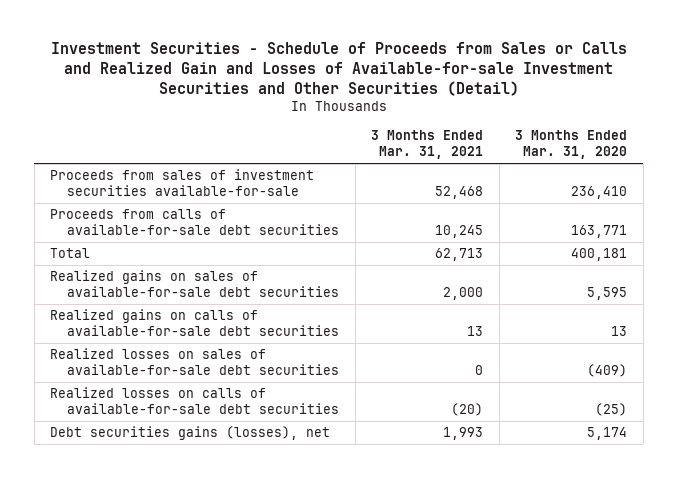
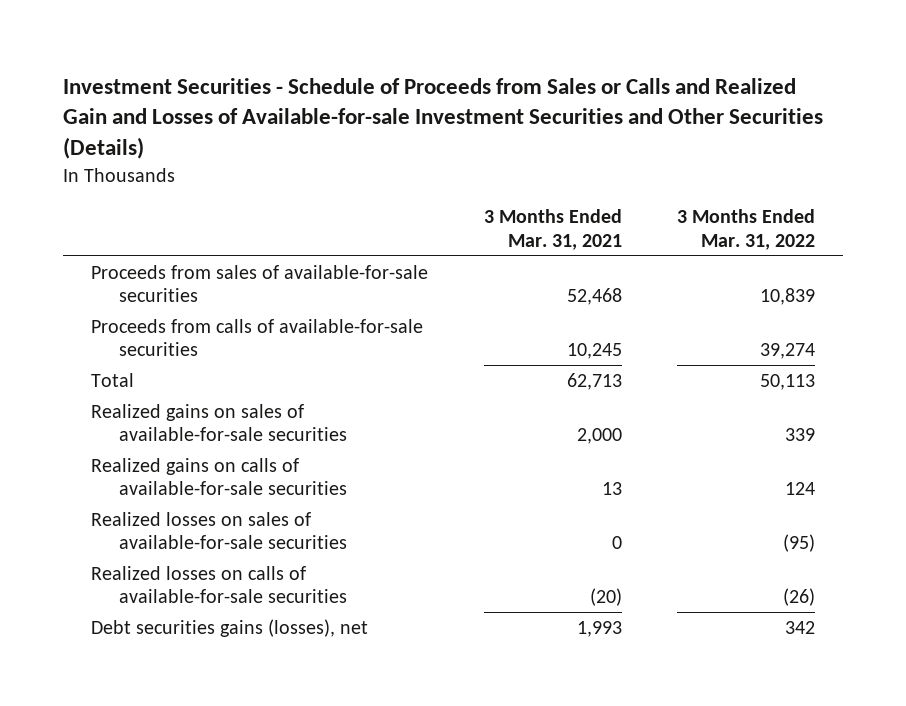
[50,42,627,96] Investment Securities - Schedule of Proceeds from Sales or Calls and Realized Gain and Losses of Available-for-sale Investment Securities and Other Securities (Detail) -> [62,77,823,160] Investment Securities - Schedule of Proceeds from Sales or Calls and Realized Gain and Losses of Available-for-sale Investment Securities and Other Securities (Details)
[515,130,628,160] 3 Months Ended Mar. 31, 2020 -> none
none -> [677,209,816,250] 3 Months Ended Mar. 31, 2022
[50,169,315,197] Proceeds from sales of investment securities available-for-sale -> [90,264,428,303] Proceeds from sales of available-for-sale securities
[50,209,340,236] Proceeds from calls of available-for-sale debt securities -> [90,318,423,357] Proceeds from calls of available-for-sale securities
[50,270,340,298] Realized gains on sales of available-for-sale debt securities -> [90,403,347,442] Realized gains on sales of available-for-sale securities
[50,309,340,337] Realized gains on calls of available-for-sale debt securities -> [90,457,347,496] Realized gains on calls of available-for-sale securities
[50,348,340,376] Realized losses on sales of available-for-sale debt securities -> [90,511,347,550] Realized losses on sales of available-for-sale securities
[50,387,340,415] Realized losses on calls of available-for-sale debt securities -> [90,565,347,604] Realized losses on calls of available-for-sale securities

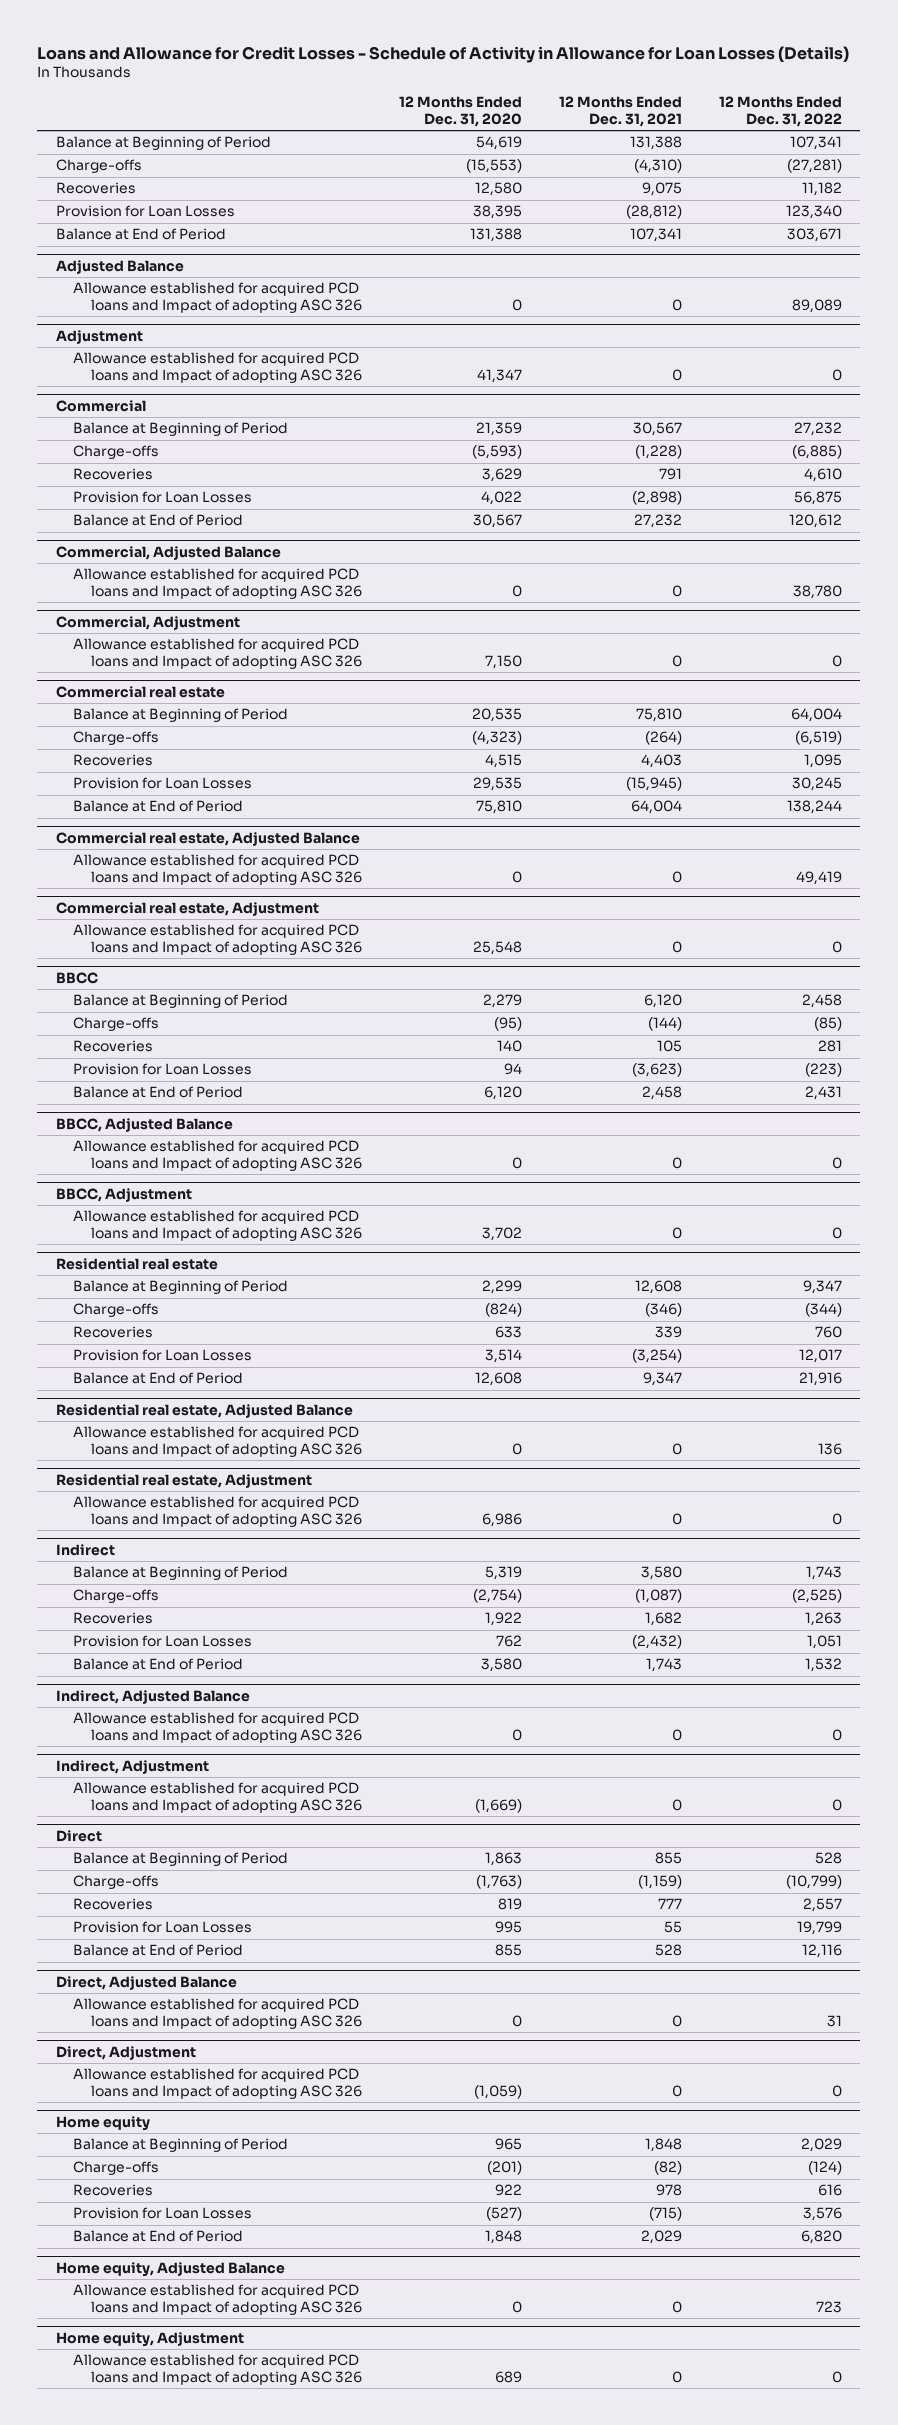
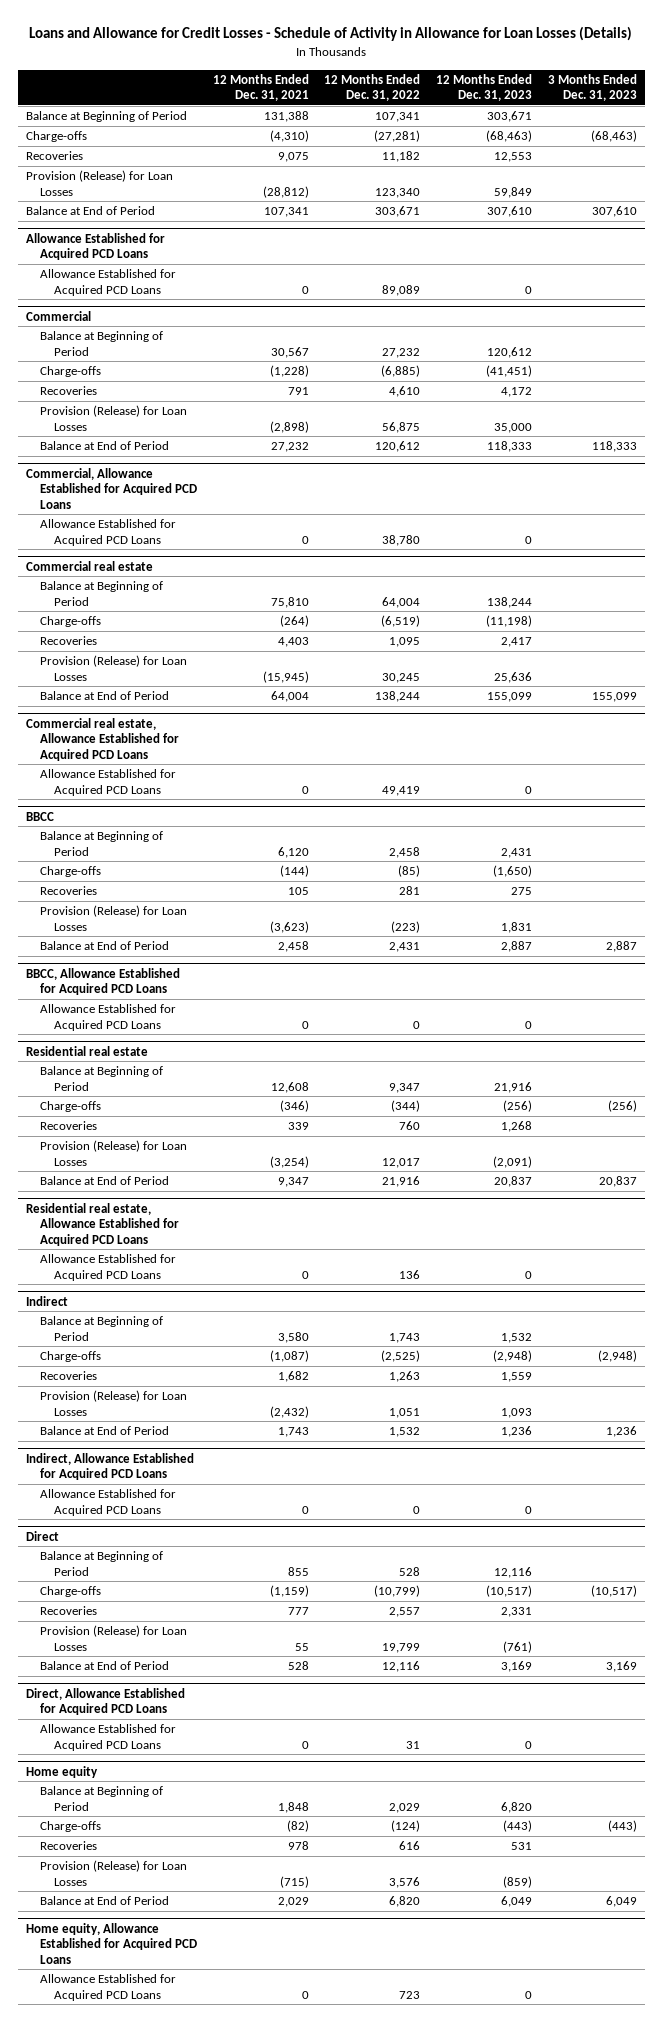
[398,96,522,128] 12 Months Ended Dec. 31, 2020 -> none
none -> [436,73,533,102] 12 Months Ended Dec. 31, 2023
none -> [547,73,637,102] 3 Months Ended Dec. 31, 2023
[55,205,235,218] Provision for Loan Losses -> [25,170,173,196] Provision (Release) for Loan Losses
[55,329,143,344] Adjustment -> none
[73,352,362,384] Allowance established for acquired PCD loans and Impact of adopting ASC 326 -> none
[55,259,184,274] Adjusted Balance -> [25,232,165,261] Allowance Established for Acquired PCD Loans
[73,282,362,314] Allowance established for acquired PCD loans and Impact of adopting ASC 326 -> [39,269,176,296] Allowance Established for Acquired PCD Loans
[73,491,253,504] Provision for Loan Losses -> [39,405,187,431] Provision (Release) for Loan Losses
[55,545,281,560] Commercial, Adjusted Balance -> none
[55,615,240,630] Commercial, Adjustment -> none
[73,638,362,670] Allowance established for acquired PCD loans and Impact of adopting ASC 326 -> none
none -> [25,467,197,509] Commercial, Allowance Established for Acquired PCD Loans
[73,568,362,600] Allowance established for acquired PCD loans and Impact of adopting ASC 326 -> [39,519,176,546] Allowance Established for Acquired PCD Loans
[73,777,253,790] Provision for Loan Losses -> [39,655,187,681] Provision (Release) for Loan Losses
[55,831,360,846] Commercial real estate, Adjusted Balance -> none
[55,901,319,916] Commercial real estate, Adjustment -> none
[73,924,362,956] Allowance established for acquired PCD loans and Impact of adopting ASC 326 -> none
none -> [25,717,179,761] Commercial real estate, Allowance Established for Acquired PCD Loans
[73,854,362,886] Allowance established for acquired PCD loans and Impact of adopting ASC 326 -> [39,769,176,796] Allowance Established for Acquired PCD Loans
[73,1063,253,1076] Provision for Loan Losses -> [39,905,187,931] Provision (Release) for Loan Losses
[55,1117,233,1132] BBCC, Adjusted Balance -> none
[55,1187,192,1202] BBCC, Adjustment -> none
[73,1210,362,1242] Allowance established for acquired PCD loans and Impact of adopting ASC 326 -> none
none -> [25,967,180,996] BBCC, Allowance Established for Acquired PCD Loans
[73,1140,362,1172] Allowance established for acquired PCD loans and Impact of adopting ASC 326 -> [39,1004,176,1031] Allowance Established for Acquired PCD Loans
[73,1349,253,1362] Provision for Loan Losses -> [39,1140,187,1166] Provision (Release) for Loan Losses
[55,1403,353,1418] Residential real estate, Adjusted Balance -> none
[55,1473,312,1488] Residential real estate, Adjustment -> none
[73,1496,362,1528] Allowance established for acquired PCD loans and Impact of adopting ASC 326 -> none
none -> [25,1202,179,1246] Residential real estate, Allowance Established for Acquired PCD Loans
[73,1426,362,1458] Allowance established for acquired PCD loans and Impact of adopting ASC 326 -> [39,1254,176,1281] Allowance Established for Acquired PCD Loans
[73,1635,253,1648] Provision for Loan Losses -> [39,1390,187,1416] Provision (Release) for Loan Losses
[55,1689,250,1704] Indirect, Adjusted Balance -> none
[55,1759,209,1774] Indirect, Adjustment -> none
[73,1782,362,1814] Allowance established for acquired PCD loans and Impact of adopting ASC 326 -> none
none -> [25,1452,194,1481] Indirect, Allowance Established for Acquired PCD Loans
[73,1712,362,1744] Allowance established for acquired PCD loans and Impact of adopting ASC 326 -> [39,1489,176,1516] Allowance Established for Acquired PCD Loans
[73,1921,253,1934] Provision for Loan Losses -> [39,1625,187,1651] Provision (Release) for Loan Losses
[55,1975,237,1990] Direct, Adjusted Balance -> none
[55,2045,196,2060] Direct, Adjustment -> none
[73,2068,362,2100] Allowance established for acquired PCD loans and Impact of adopting ASC 326 -> none
none -> [25,1687,185,1716] Direct, Allowance Established for Acquired PCD Loans
[73,1998,362,2030] Allowance established for acquired PCD loans and Impact of adopting ASC 326 -> [39,1724,176,1751] Allowance Established for Acquired PCD Loans
[73,2207,253,2220] Provision for Loan Losses -> [39,1860,187,1886] Provision (Release) for Loan Losses
[55,2261,285,2277] Home equity, Adjusted Balance -> none
[55,2331,244,2347] Home equity, Adjustment -> none
[73,2354,362,2386] Allowance established for acquired PCD loans and Impact of adopting ASC 326 -> none
none -> [25,1922,197,1964] Home equity, Allowance Established for Acquired PCD Loans
[73,2284,362,2316] Allowance established for acquired PCD loans and Impact of adopting ASC 326 -> [39,1974,176,2001] Allowance Established for Acquired PCD Loans

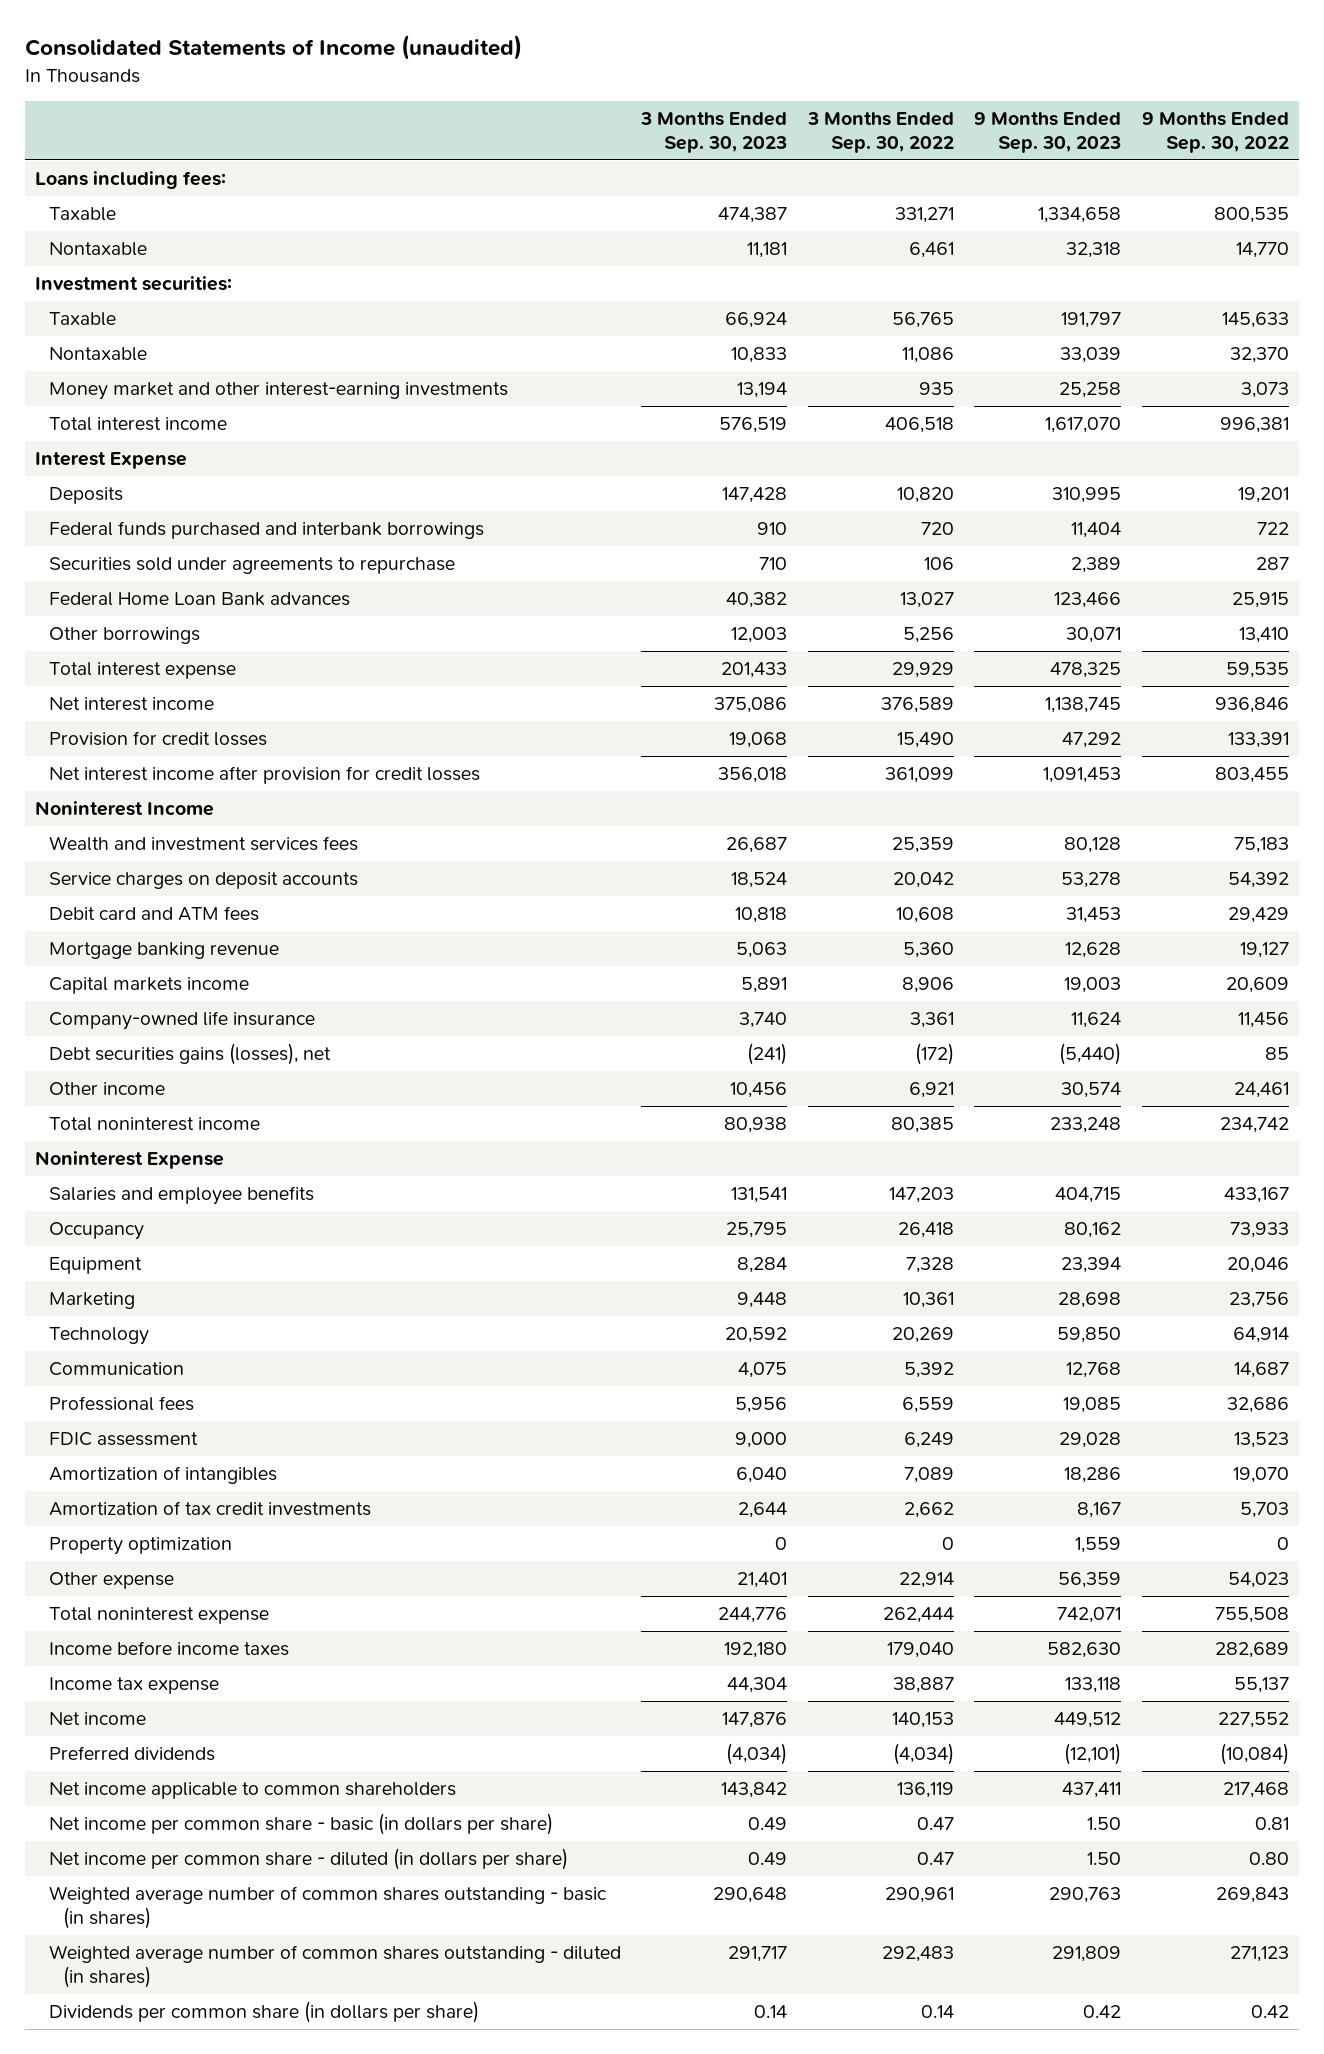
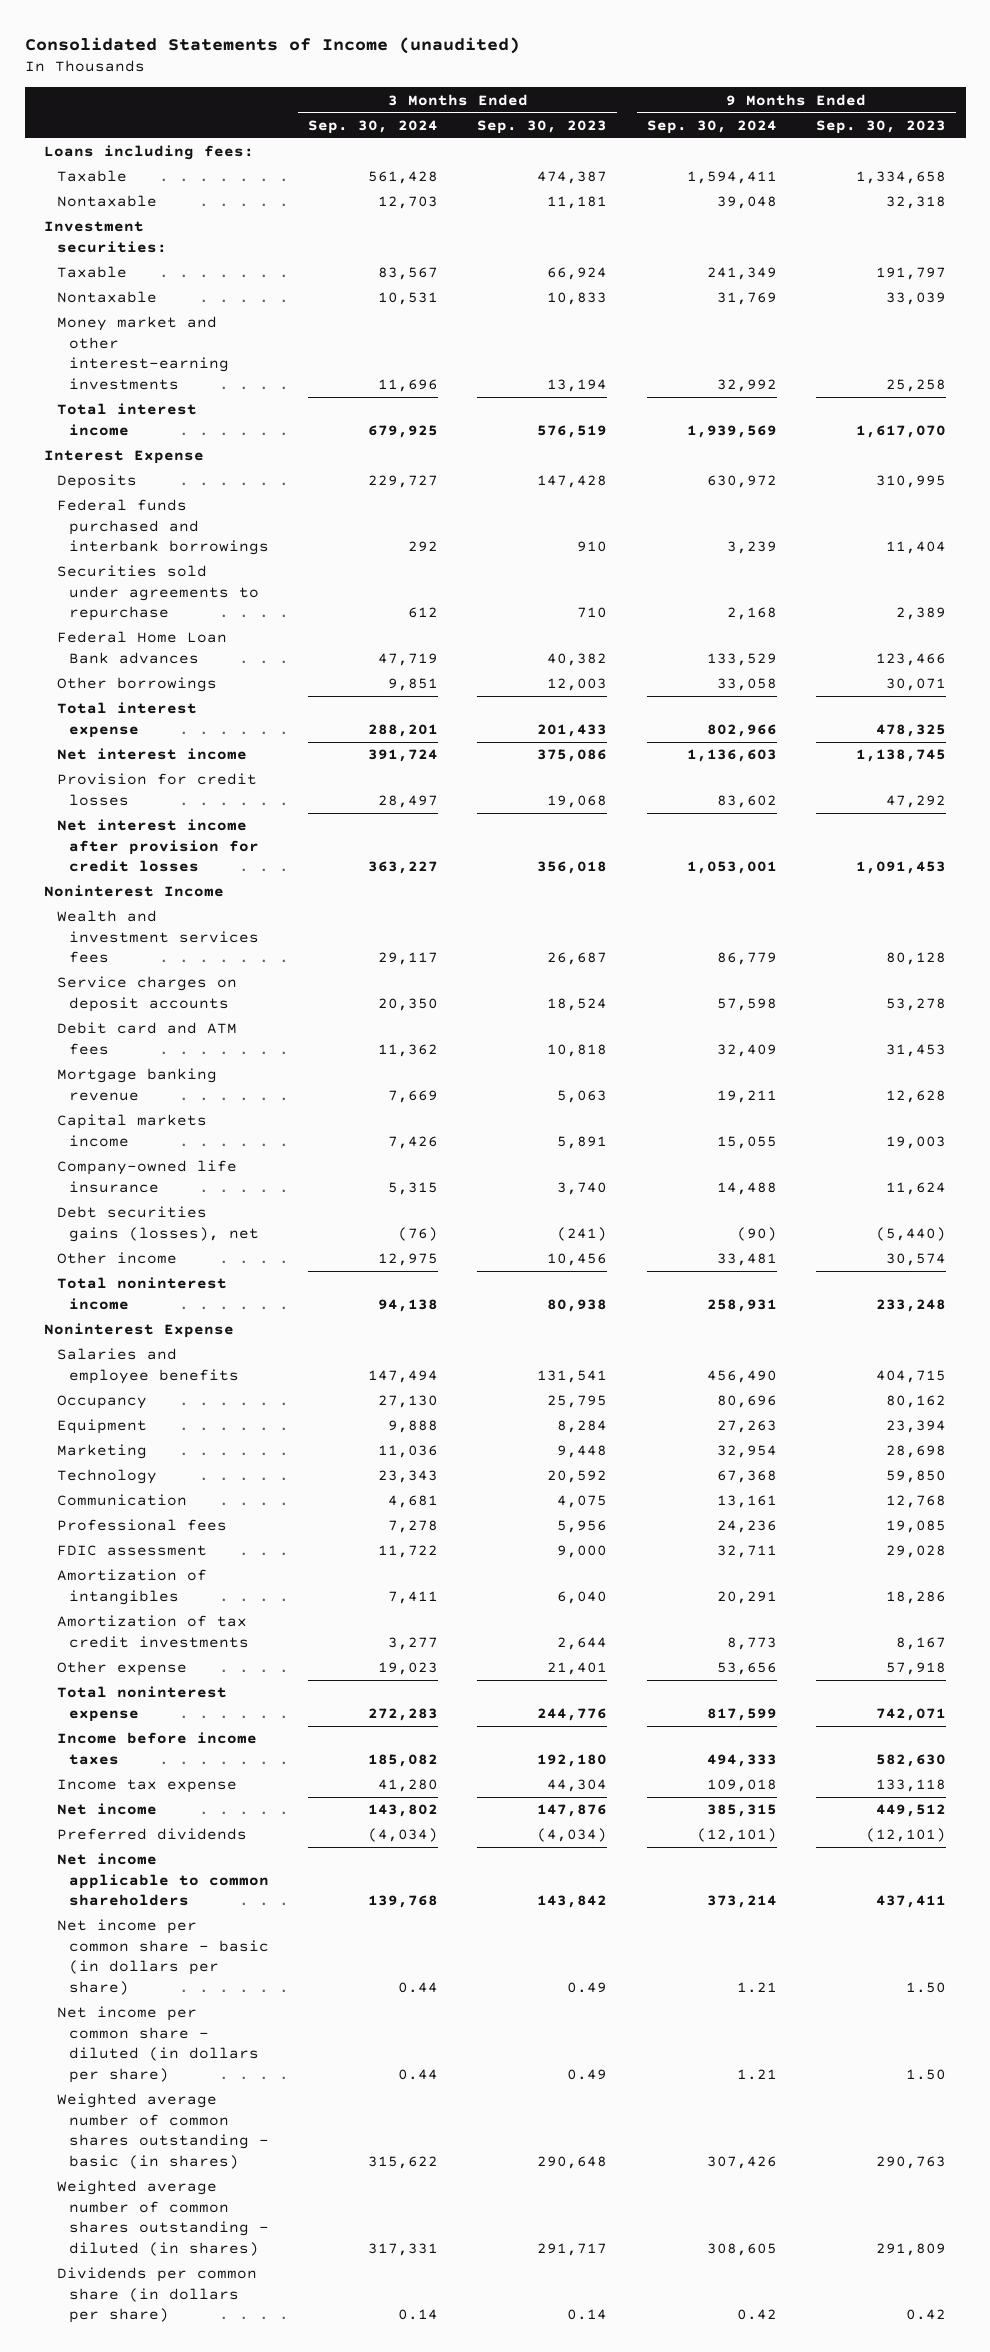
[806,112,954,153] 3 Months Ended Sep. 30, 2022 -> none
[1141,112,1289,153] 9 Months Ended Sep. 30, 2022 -> none
none -> [308,119,439,134] Sep. 30, 2024
none -> [646,119,777,134] Sep. 30, 2024
[48,1537,232,1556] Property optimization -> none
[1058,1572,1122,1589] 56,359 -> [886,1662,947,1676] 57,918

